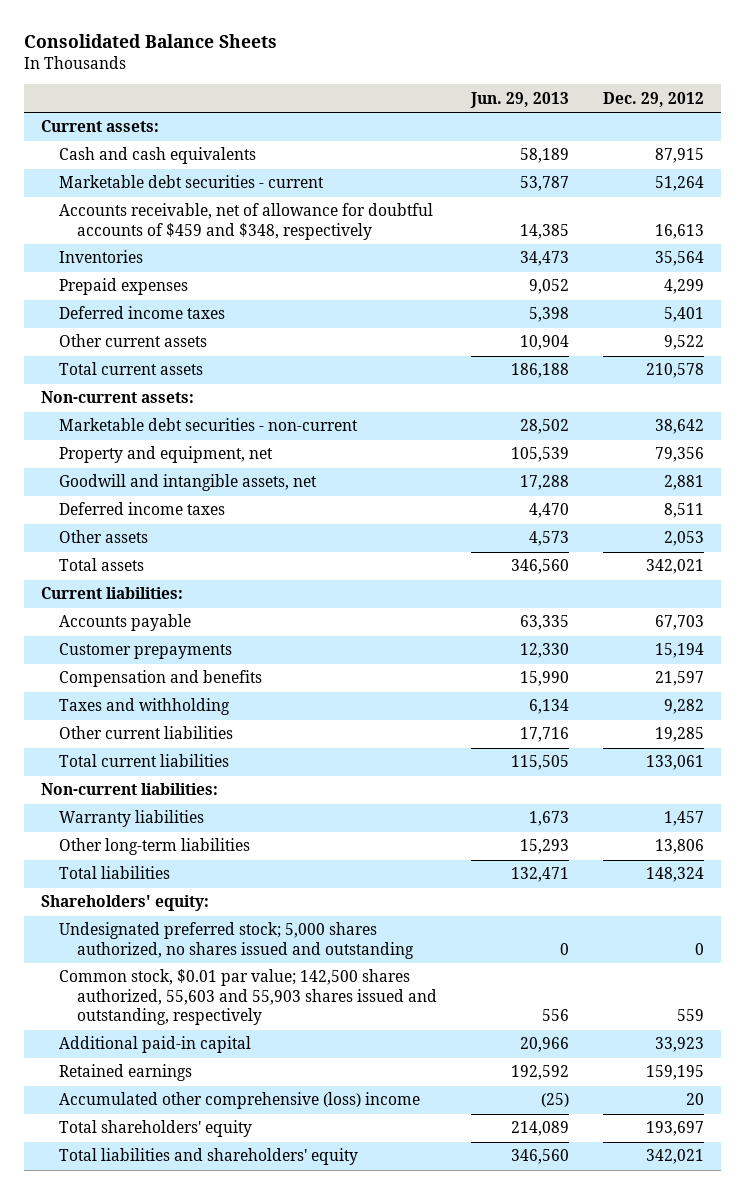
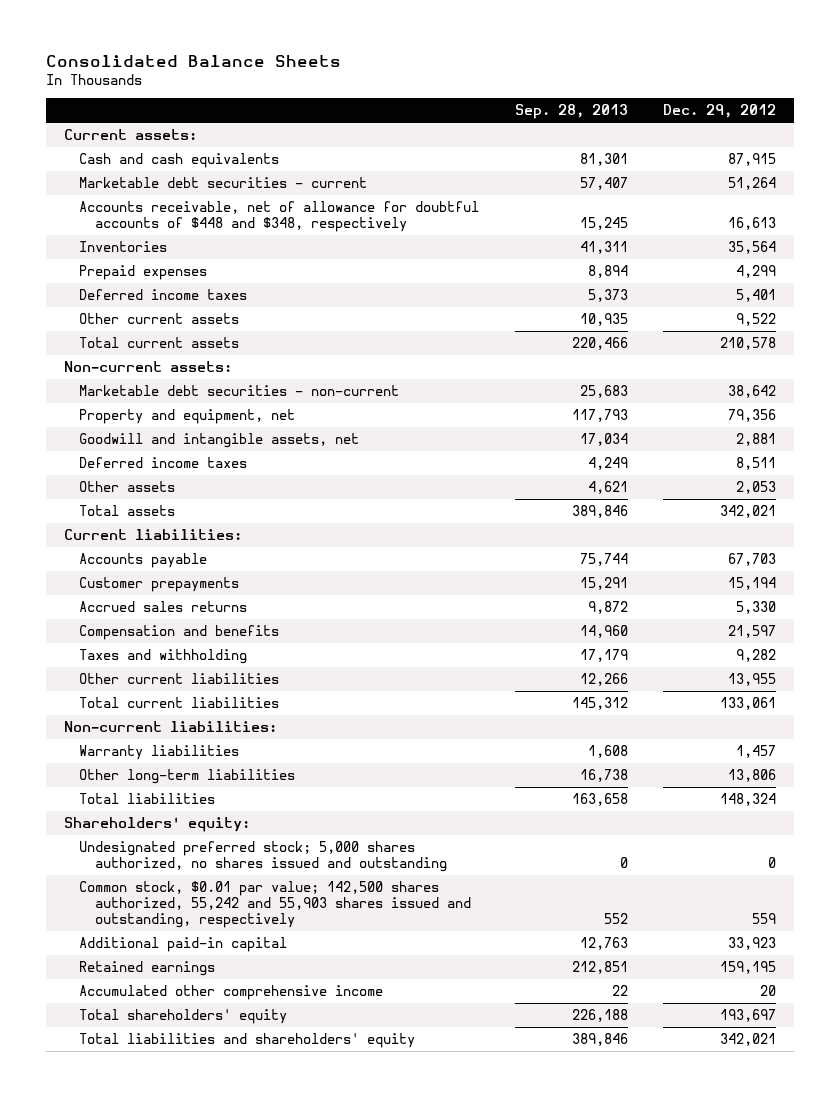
[469,91,569,108] Jun. 29, 2013 -> none
none -> [514,104,628,120] Sep. 28, 2013
[58,203,433,240] Accounts receivable, net of allowance for doubtful accounts of $459 and $348, respectively -> [79,201,480,233] Accounts receivable, net of allowance for doubtful accounts of $448 and $348, respectively
none -> [79,601,248,613] Accrued sales returns
[654,727,704,743] 19,285 -> [728,673,777,687] 13,955
[58,969,437,1026] Common stock, $0.01 par value; 142,500 shares authorized, 55,603 and 55,903 shares issued and outstanding, respectively -> [79,881,471,929] Common stock, $0.01 par value; 142,500 shares authorized, 55,242 and 55,903 shares issued and outstanding, respectively
[58,1092,420,1110] Accumulated other comprehensive (loss) income -> [79,985,384,1001] Accumulated other comprehensive income

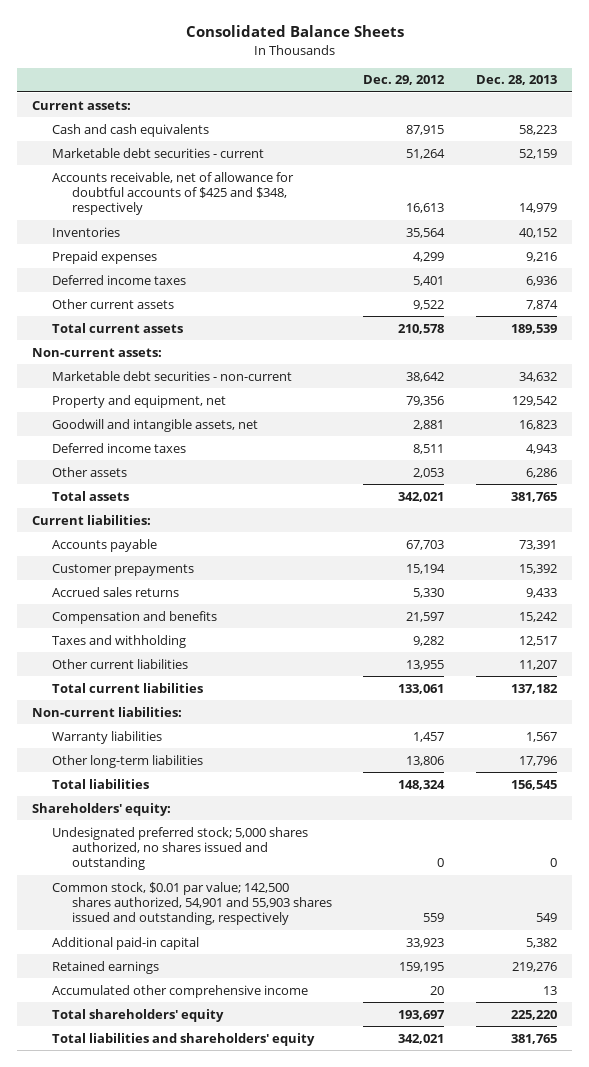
[514,104,628,120] Sep. 28, 2013 -> none
none -> [475,75,557,86] Dec. 28, 2013
[79,201,480,233] Accounts receivable, net of allowance for doubtful accounts of $448 and $348, respectively -> [52,171,295,216] Accounts receivable, net of allowance for doubtful accounts of $425 and $348, respectively
[79,881,471,929] Common stock, $0.01 par value; 142,500 shares authorized, 55,242 and 55,903 shares issued and outstanding, respectively -> [52,881,332,926] Common stock, $0.01 par value; 142,500 shares authorized, 54,901 and 55,903 shares issued and outstanding, respectively

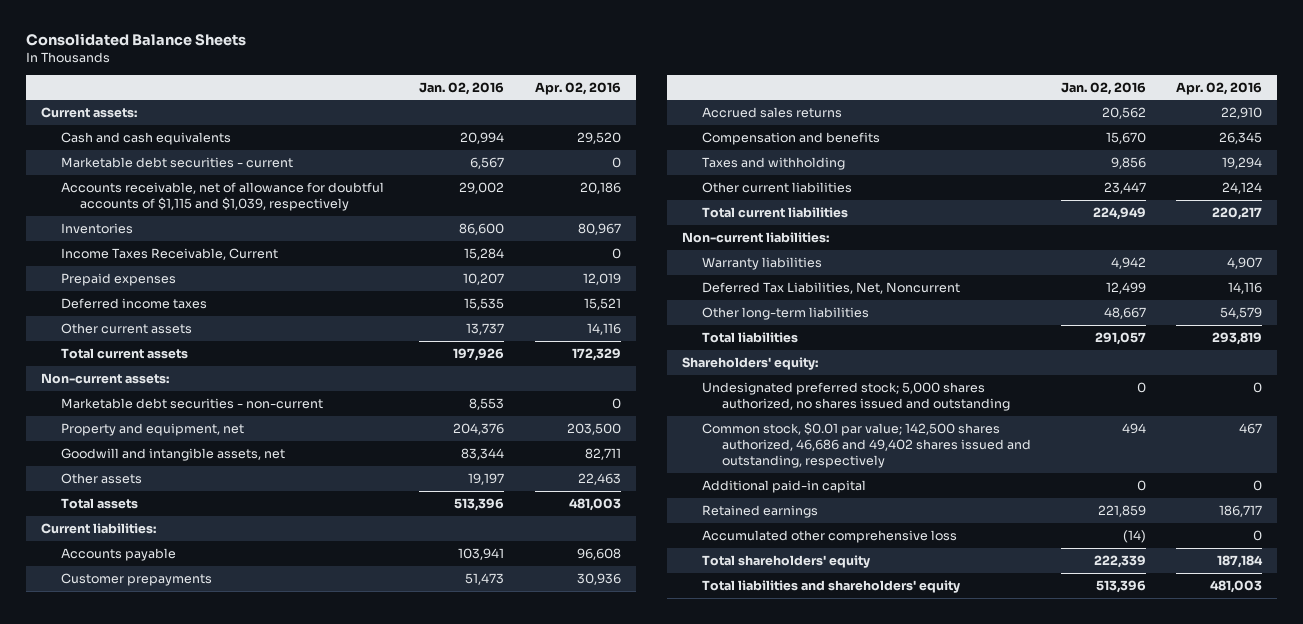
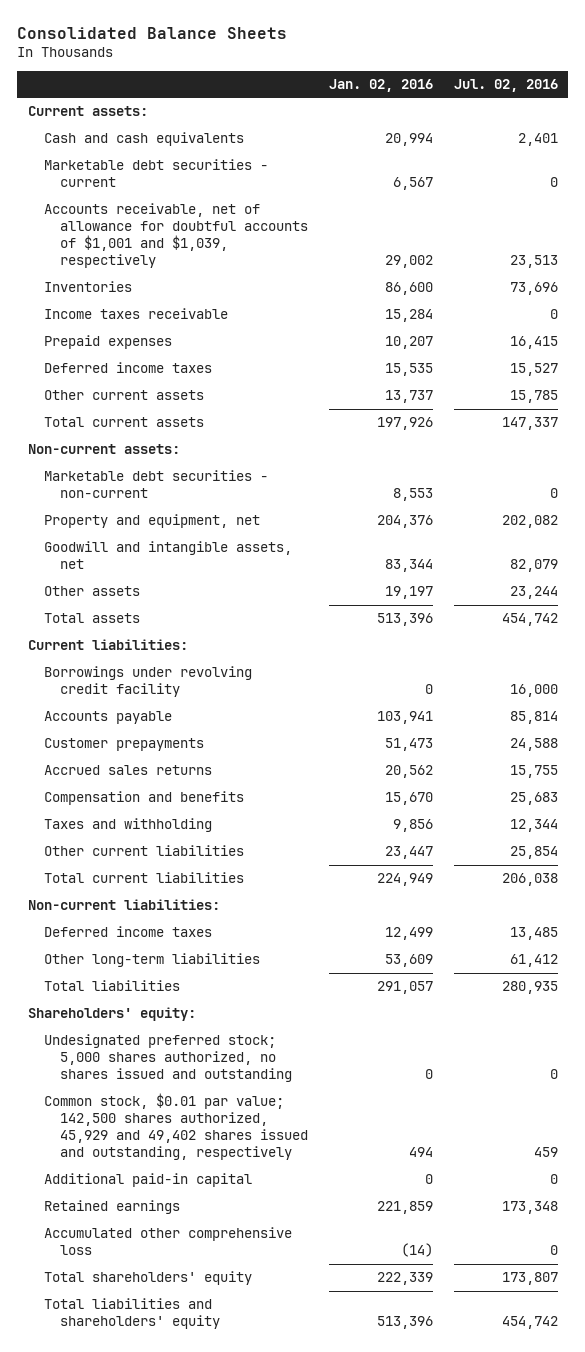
[534,81,621,95] Apr. 02, 2016 -> none
none -> [453,78,558,92] Jul. 02, 2016
[60,182,384,211] Accounts receivable, net of allowance for doubtful accounts of $1,115 and $1,039, respectively -> [43,203,309,269] Accounts receivable, net of allowance for doubtful accounts of $1,001 and $1,039, respectively
[60,248,278,261] Income Taxes Receivable, Current -> [43,308,228,320] Income taxes receivable
none -> [43,666,252,698] Borrowings under revolving credit facility
[701,257,822,271] Warranty liabilities -> none
[701,282,960,295] Deferred Tax Liabilities, Net, Noncurrent -> [43,926,212,938] Deferred income taxes
[1103,307,1146,320] 48,667 -> [384,954,433,968] 53,609
[701,422,1031,468] Common stock, $0.01 par value; 142,500 shares authorized, 46,686 and 49,402 shares issued and outstanding, respectively -> [43,1093,309,1161] Common stock, $0.01 par value; 142,500 shares authorized, 45,929 and 49,402 shares issued and outstanding, respectively

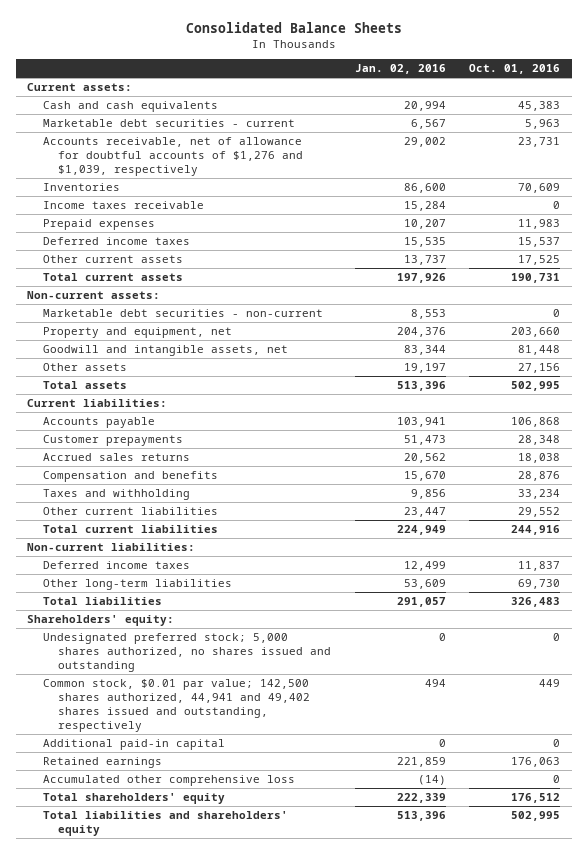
[453,78,558,92] Jul. 02, 2016 -> none
none -> [468,64,560,75] Oct. 01, 2016
[43,203,309,269] Accounts receivable, net of allowance for doubtful accounts of $1,001 and $1,039, respectively -> [42,136,304,177] Accounts receivable, net of allowance for doubtful accounts of $1,276 and $1,039, respectively
[43,666,252,698] Borrowings under revolving credit facility -> none
[43,1093,309,1161] Common stock, $0.01 par value; 142,500 shares authorized, 45,929 and 49,402 shares issued and outstanding, respectively -> [42,678,311,733] Common stock, $0.01 par value; 142,500 shares authorized, 44,941 and 49,402 shares issued and outstanding, respectively

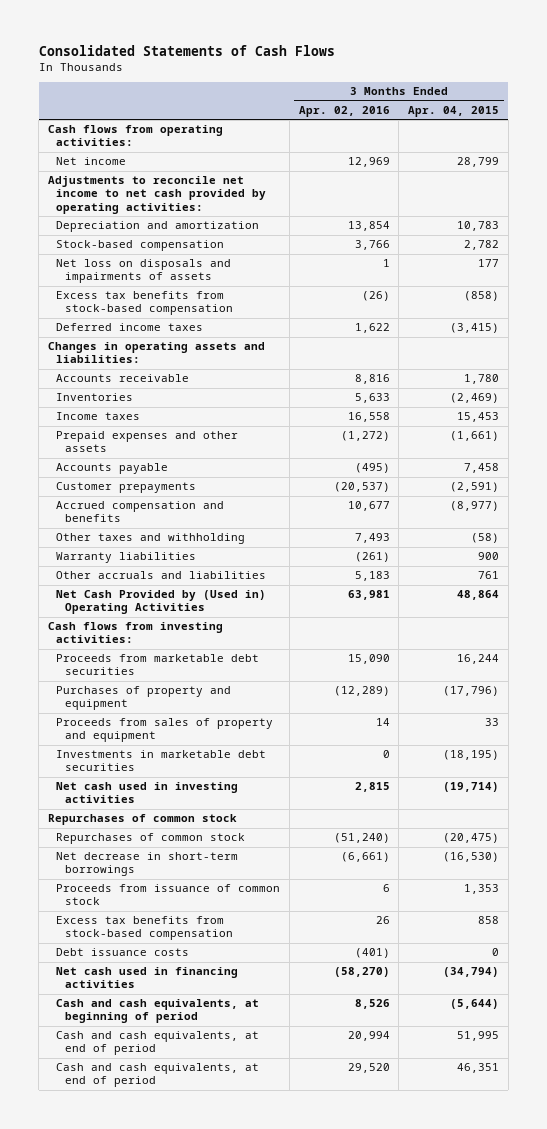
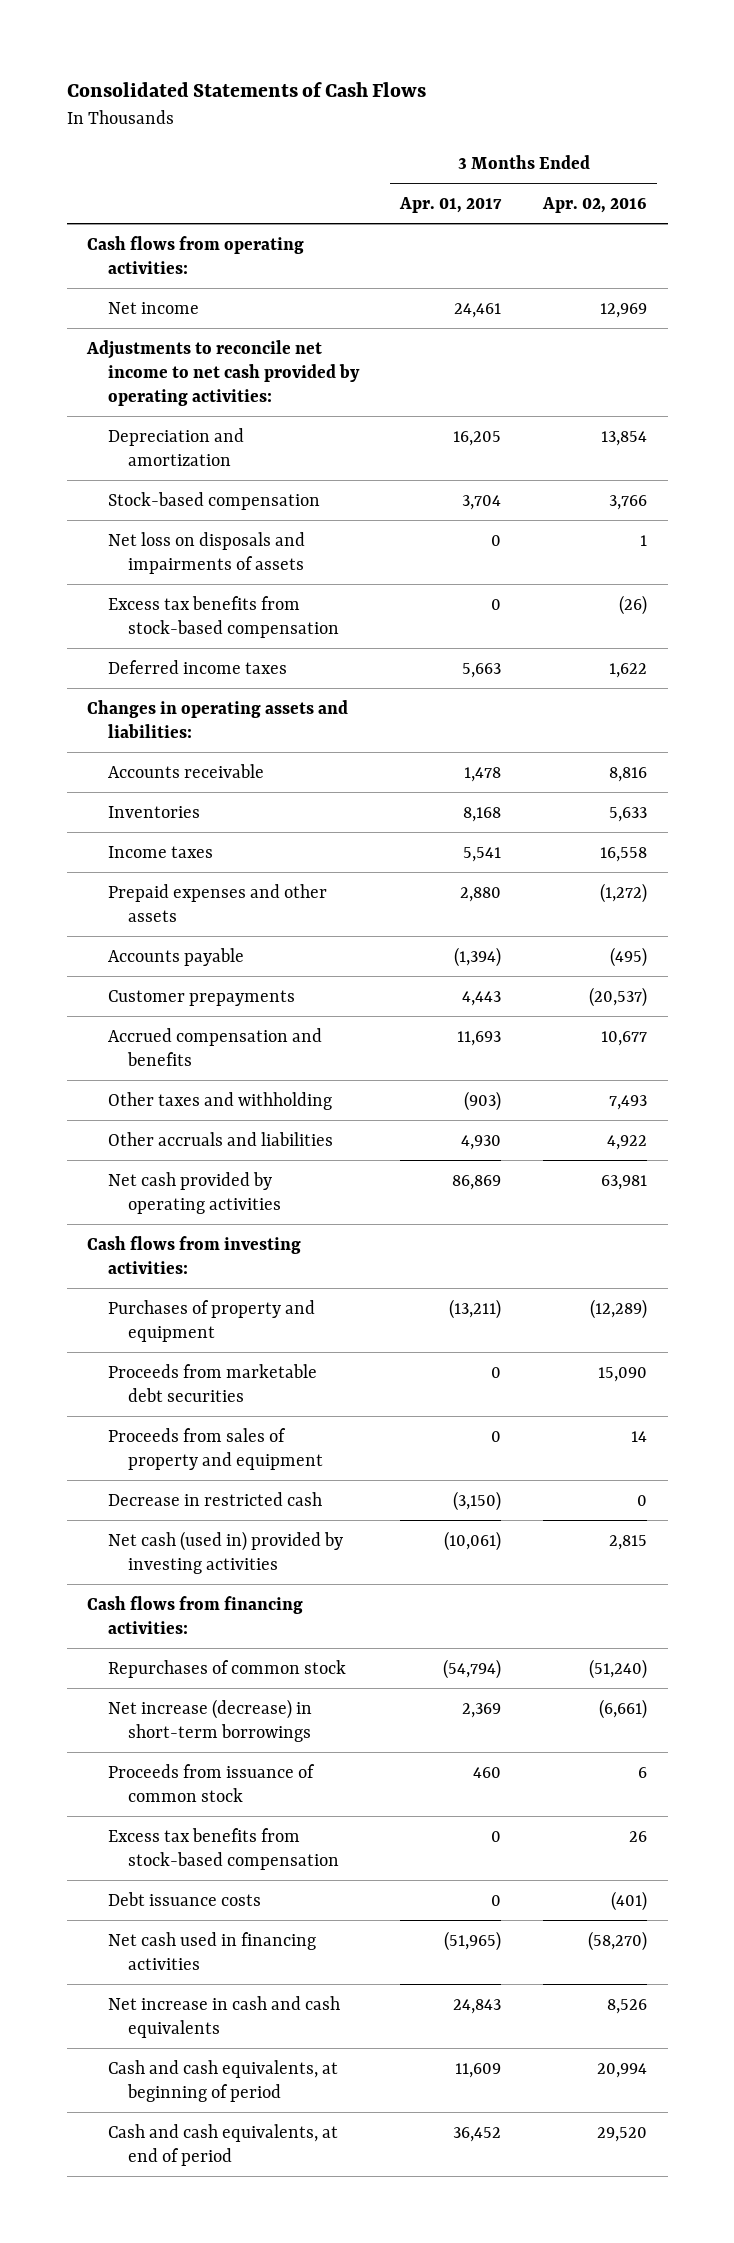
[408,106,500,118] Apr. 04, 2015 -> none
none -> [399,196,503,213] Apr. 01, 2017
[56,552,197,564] Warranty liabilities -> none
[354,571,390,582] 5,183 -> [606,1134,647,1150] 4,922
[56,590,267,615] Net Cash Provided by (Used in) Operating Activities -> [107,1171,282,1214] Net cash provided by operating activities
[56,654,260,676] Proceeds from marketable debt securities -> [107,1363,317,1402] Proceeds from marketable debt securities
[56,750,267,772] Investments in marketable debt securities -> none
none -> [107,1491,322,1506] Decrease in restricted cash
[56,782,239,804] Net cash used in investing activities -> [107,1530,343,1574] Net cash (used in) provided by investing activities
[47,814,237,826] Repurchases of common stock -> [87,1595,304,1634] Cash flows from financing activities:
[56,852,239,877] Net decrease in short-term borrowings -> [107,1698,312,1742] Net increase (decrease) in short-term borrowings
[56,1031,260,1056] Cash and cash equivalents, at end of period -> none
none -> [107,1995,340,2038] Net increase in cash and cash equivalents
[354,999,390,1010] 8,526 -> [596,2062,647,2078] 20,994

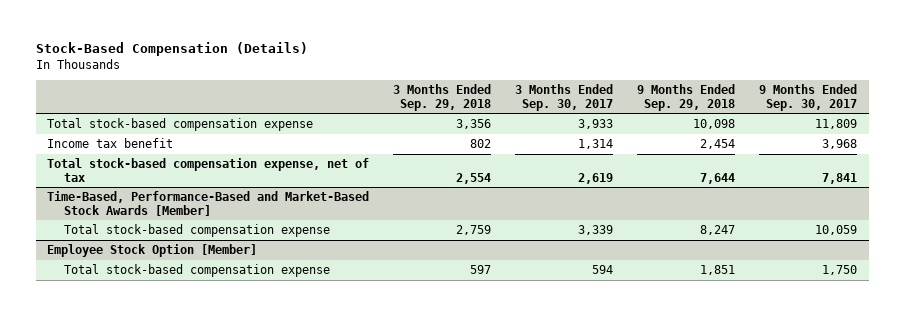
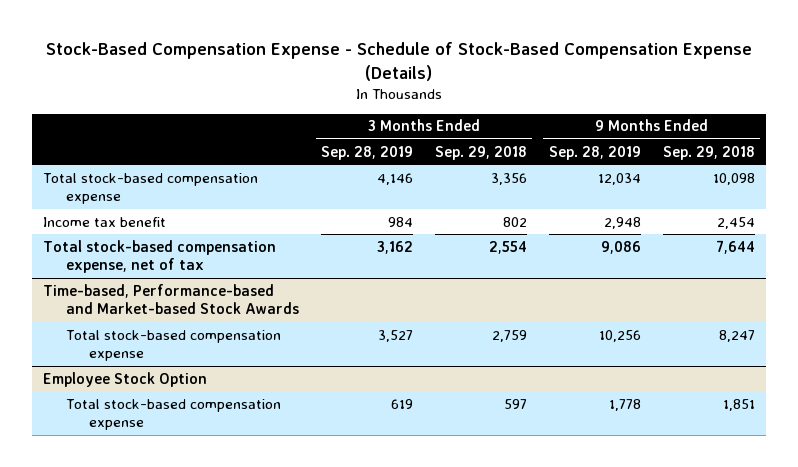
[35,42,308,57] Stock-Based Compensation (Details) -> [45,42,752,81] Stock-Based Compensation Expense - Schedule of Stock-Based Compensation Expense (Details)
[515,83,614,111] 3 Months Ended Sep. 30, 2017 -> none
[758,83,857,111] 9 Months Ended Sep. 30, 2017 -> none
none -> [321,145,414,160] Sep. 28, 2019
none -> [548,145,641,160] Sep. 28, 2019
[47,190,370,216] Time-Based, Performance-Based and Market-Based Stock Awards [Member] -> [42,283,300,315] Time-based, Performance-based and Market-based Stock Awards
[47,243,258,257] Employee Stock Option [Member] -> [42,371,207,387] Employee Stock Option

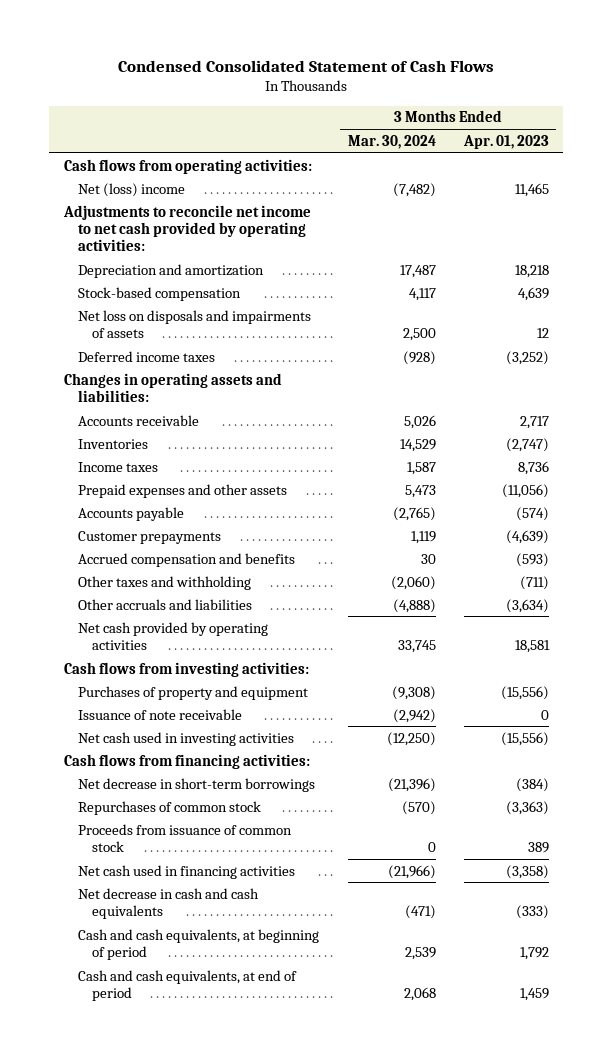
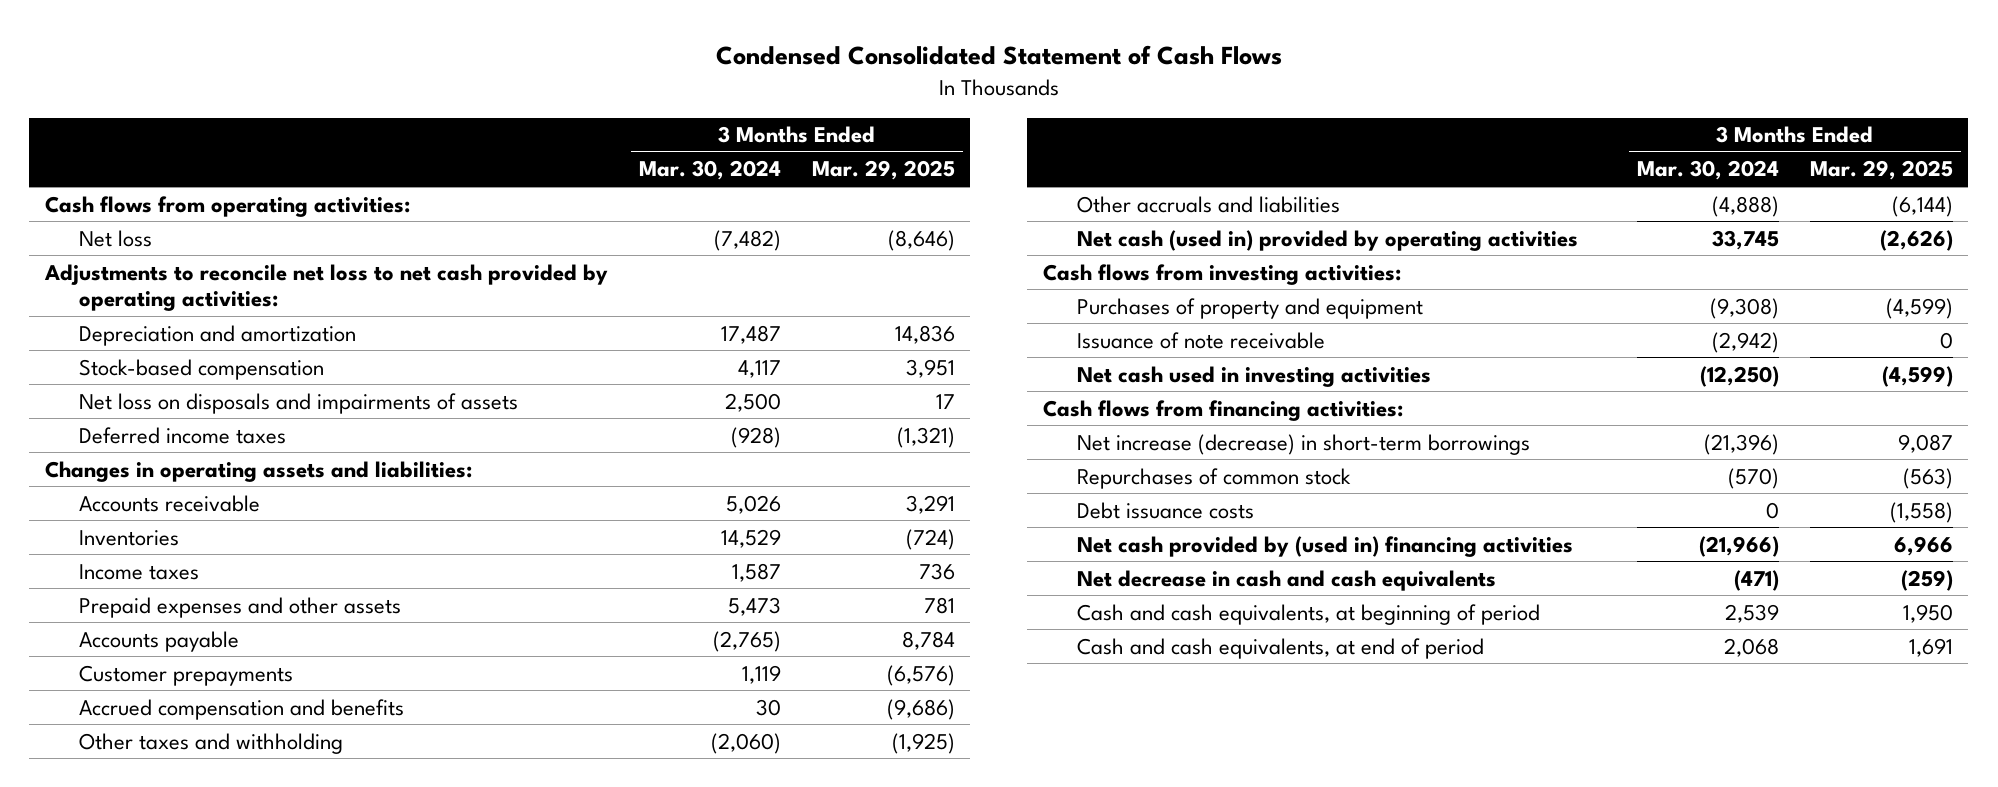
[463,134,550,149] Apr. 01, 2023 -> none
none -> [811,160,955,181] Mar. 29, 2025
[77,182,185,197] Net (loss) income -> [78,229,152,247] Net loss
[62,204,311,252] Adjustments to reconcile net income to net cash provided by operating activities: -> [43,263,608,312] Adjustments to reconcile net loss to net cash provided by operating activities:
[77,621,268,650] Net cash provided by operating activities -> [1076,229,1578,251] Net cash (used in) provided by operating activities
[77,777,315,792] Net decrease in short-term borrowings -> [1076,433,1530,455] Net increase (decrease) in short-term borrowings
[77,823,292,852] Proceeds from issuance of common stock -> none
none -> [1076,501,1254,519] Debt issuance costs
[77,864,295,879] Net cash used in financing activities -> [1076,535,1573,557] Net cash provided by (used in) financing activities

